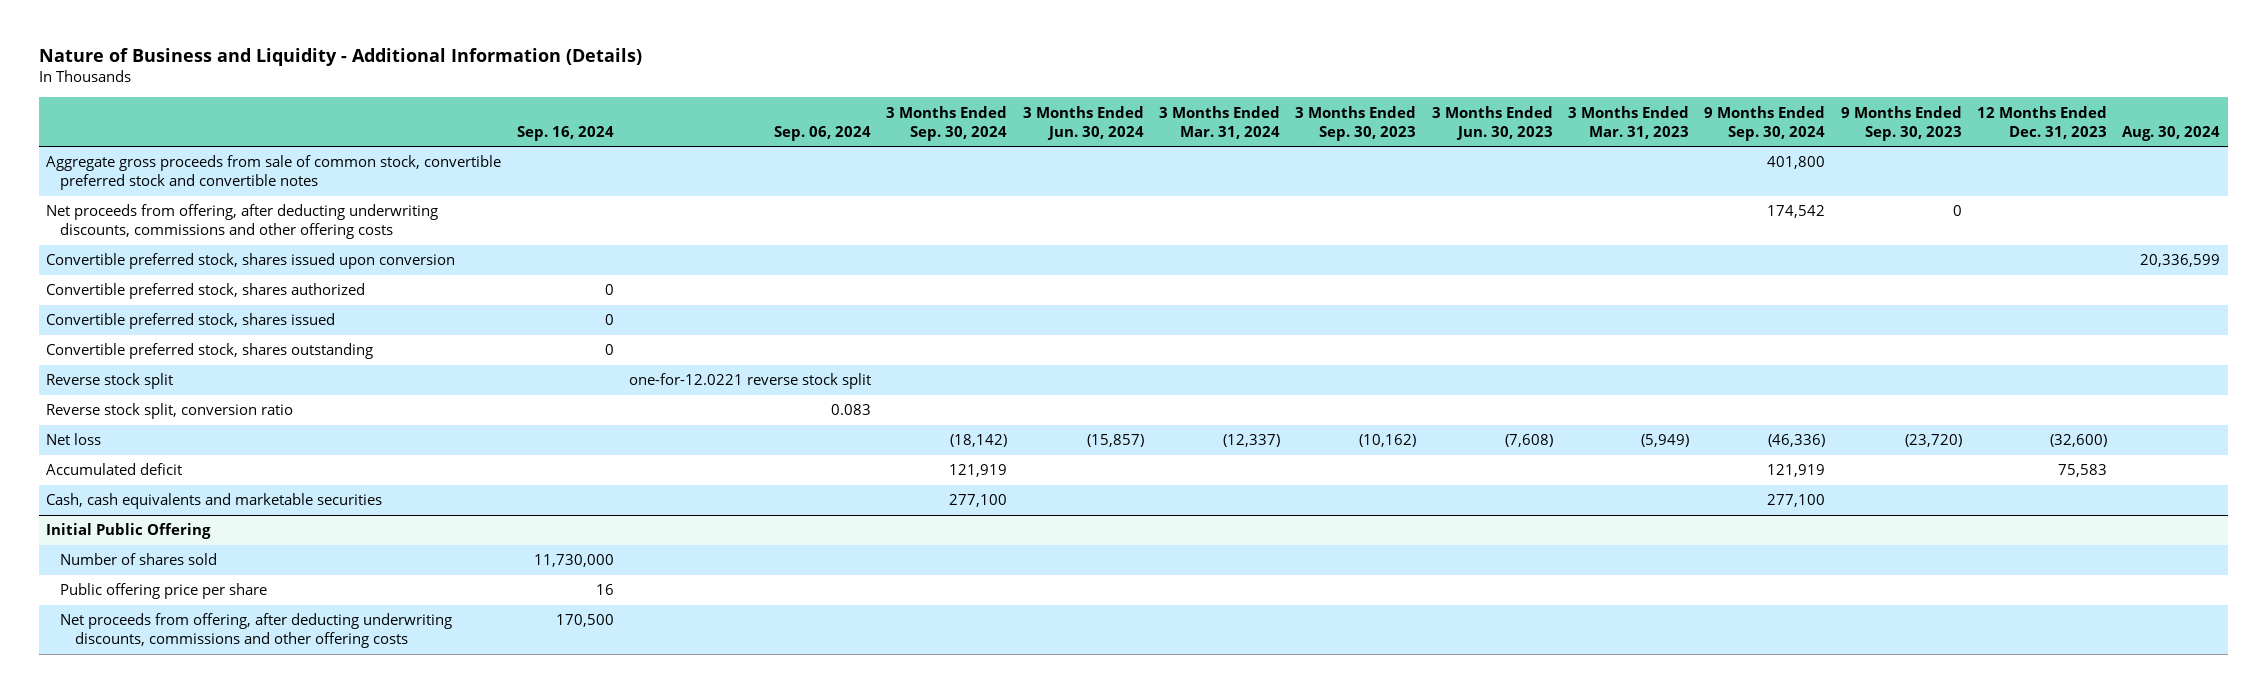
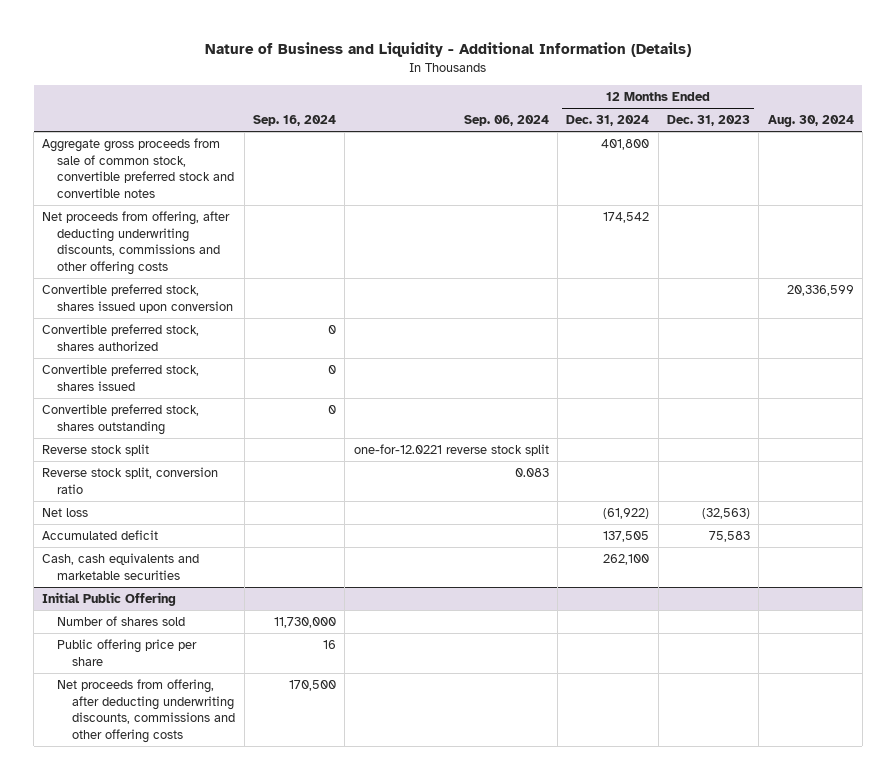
[886,105,1008,141] 3 Months Ended Sep. 30, 2024 -> none
[1022,105,1144,140] 3 Months Ended Jun. 30, 2024 -> none
[1158,105,1280,139] 3 Months Ended Mar. 31, 2024 -> none
[1295,105,1417,141] 3 Months Ended Sep. 30, 2023 -> none
[1431,105,1553,140] 3 Months Ended Jun. 30, 2023 -> none
[1567,105,1689,139] 3 Months Ended Mar. 31, 2023 -> none
[1704,105,1826,141] 9 Months Ended Sep. 30, 2024 -> none
[1840,105,1962,141] 9 Months Ended Sep. 30, 2023 -> none
none -> [566,115,650,127] Dec. 31, 2024
[2049,434,2107,448] (32,600) -> [701,508,750,520] (32,563)

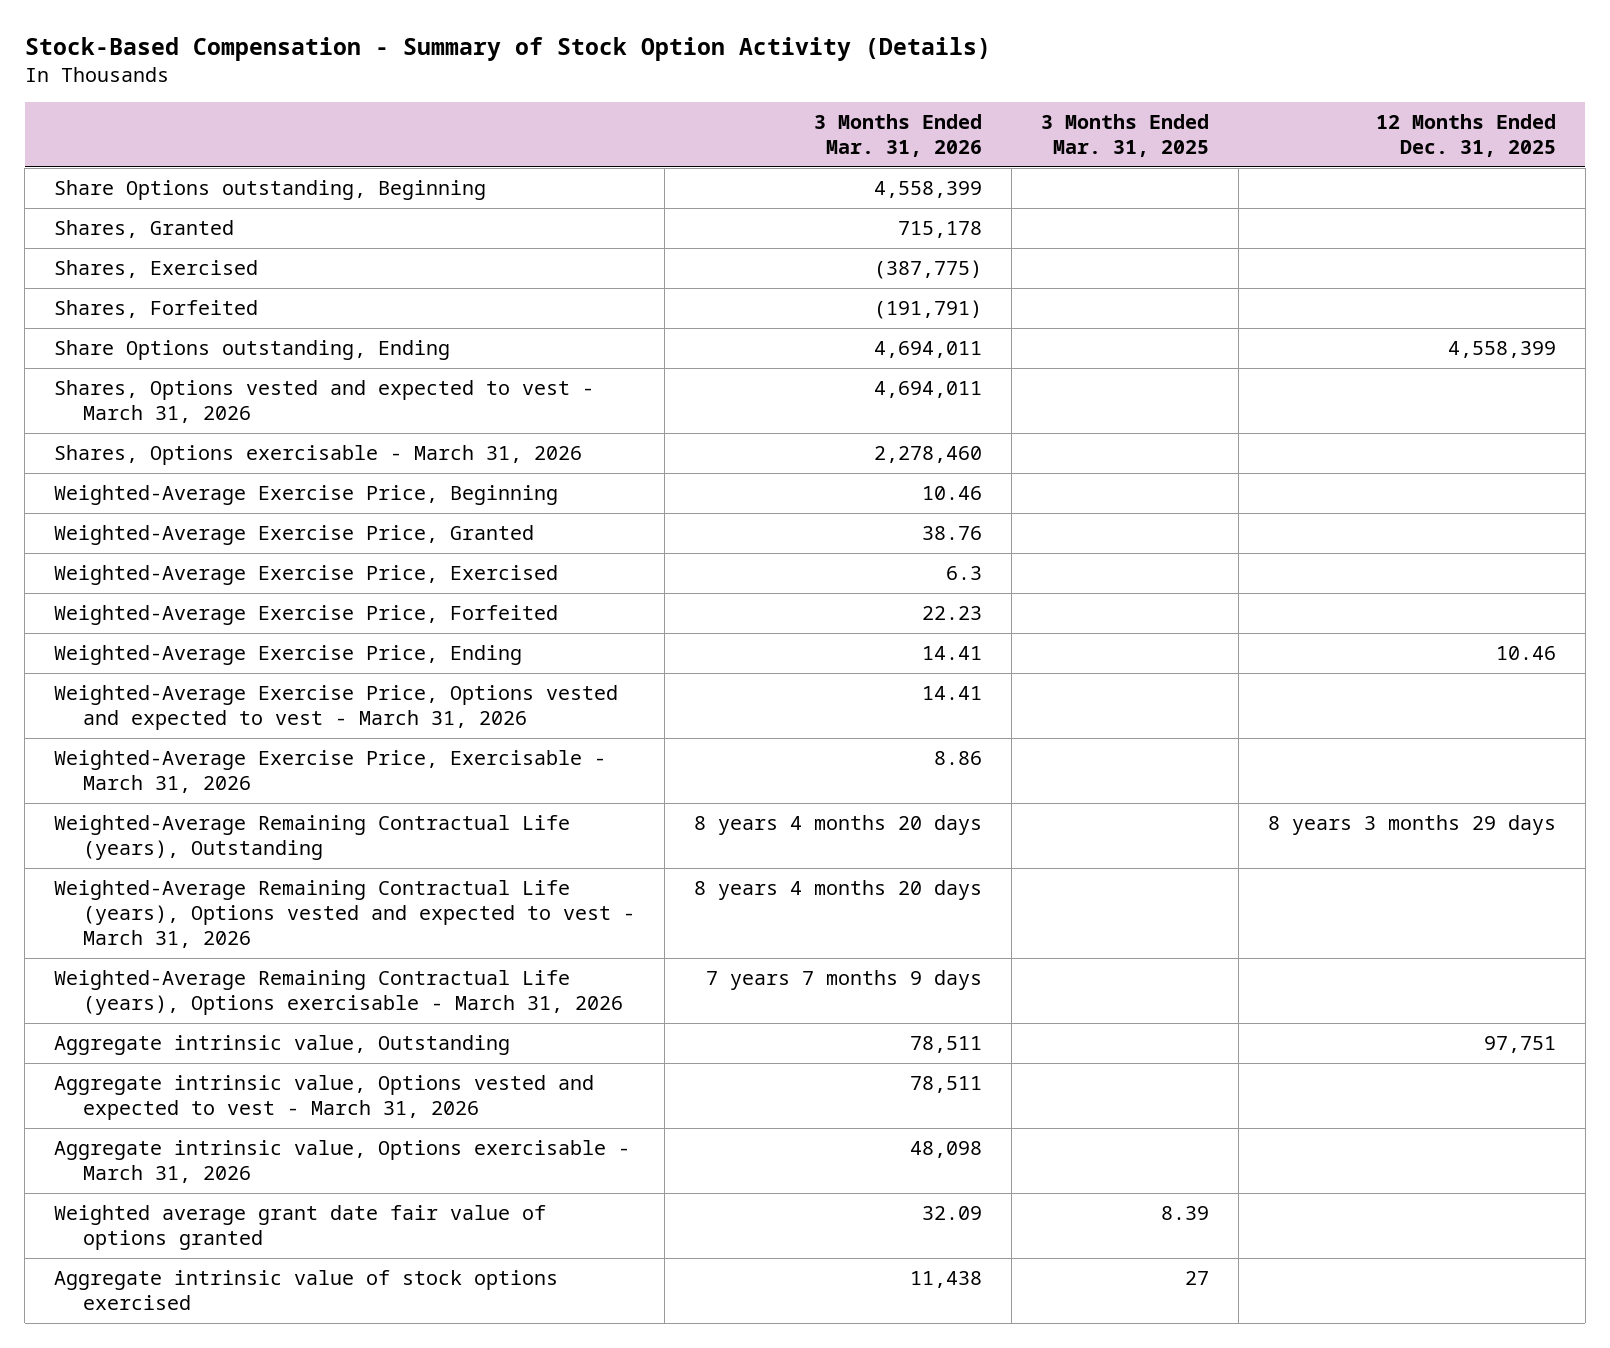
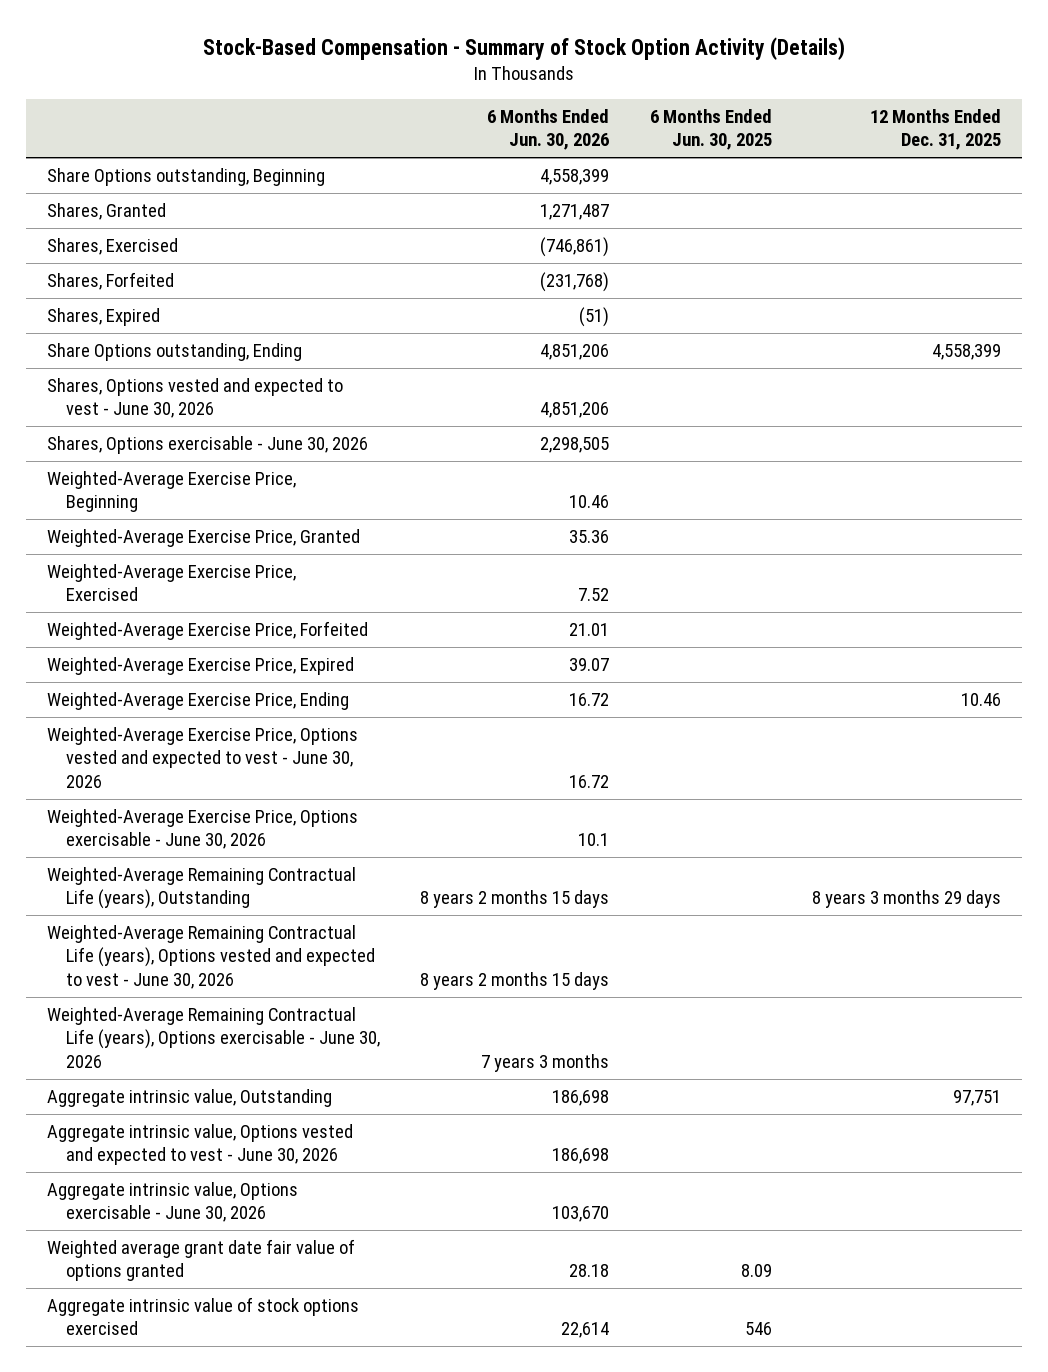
[813,114,982,157] 3 Months Ended Mar. 31, 2026 -> none
[1040,114,1209,157] 3 Months Ended Mar. 31, 2025 -> none
none -> [487,109,610,151] 6 Months Ended Jun. 30, 2026
none -> [649,109,772,151] 6 Months Ended Jun. 30, 2025
none -> [46,308,160,327] Shares, Expired
[54,380,595,423] Shares, Options vested and expected to vest - March 31, 2026 -> [46,378,343,419] Shares, Options vested and expected to vest - June 30, 2026
[54,445,583,466] Shares, Options exercisable - March 31, 2026 -> [46,436,368,455] Shares, Options exercisable - June 30, 2026
none -> [46,657,354,676] Weighted-Average Exercise Price, Expired
[54,685,619,730] Weighted-Average Exercise Price, Options vested and expected to vest - March 31, 2026 -> [46,727,358,788] Weighted-Average Exercise Price, Options vested and expected to vest - June 30, 2026
[54,750,607,793] Weighted-Average Exercise Price, Exercisable - March 31, 2026 -> [46,809,358,850] Weighted-Average Exercise Price, Options exercisable - June 30, 2026
[54,880,635,948] Weighted-Average Remaining Contractual Life (years), Options vested and expected to vest - March 31, 2026 -> [46,925,375,989] Weighted-Average Remaining Contractual Life (years), Options vested and expected to vest - June 30, 2026
[54,970,623,1015] Weighted-Average Remaining Contractual Life (years), Options exercisable - March 31, 2026 -> [46,1007,380,1068] Weighted-Average Remaining Contractual Life (years), Options exercisable - June 30, 2026
[54,1075,595,1120] Aggregate intrinsic value, Options vested and expected to vest - March 31, 2026 -> [46,1124,353,1166] Aggregate intrinsic value, Options vested and expected to vest - June 30, 2026
[54,1140,631,1183] Aggregate intrinsic value, Options exercisable - March 31, 2026 -> [46,1182,298,1223] Aggregate intrinsic value, Options exercisable - June 30, 2026

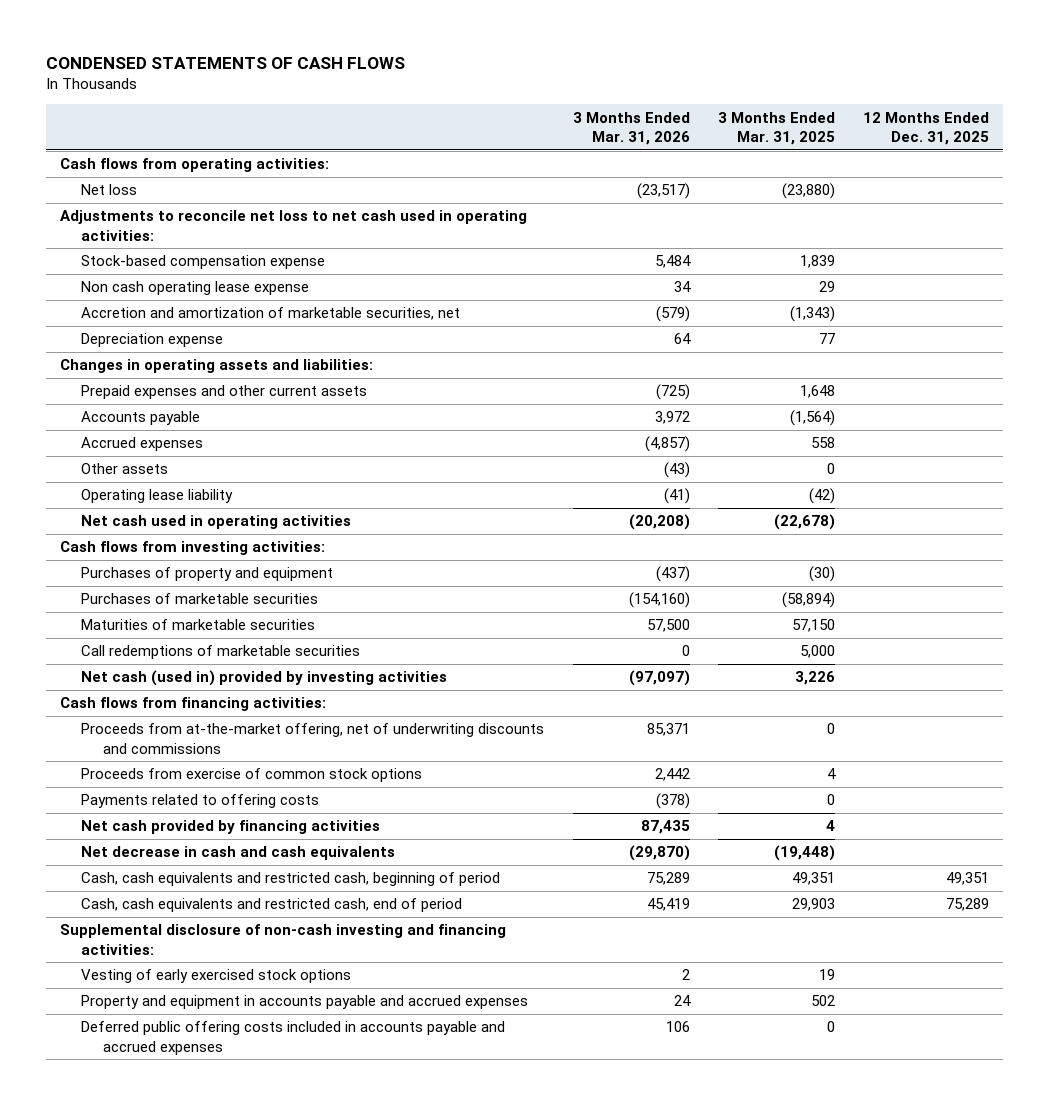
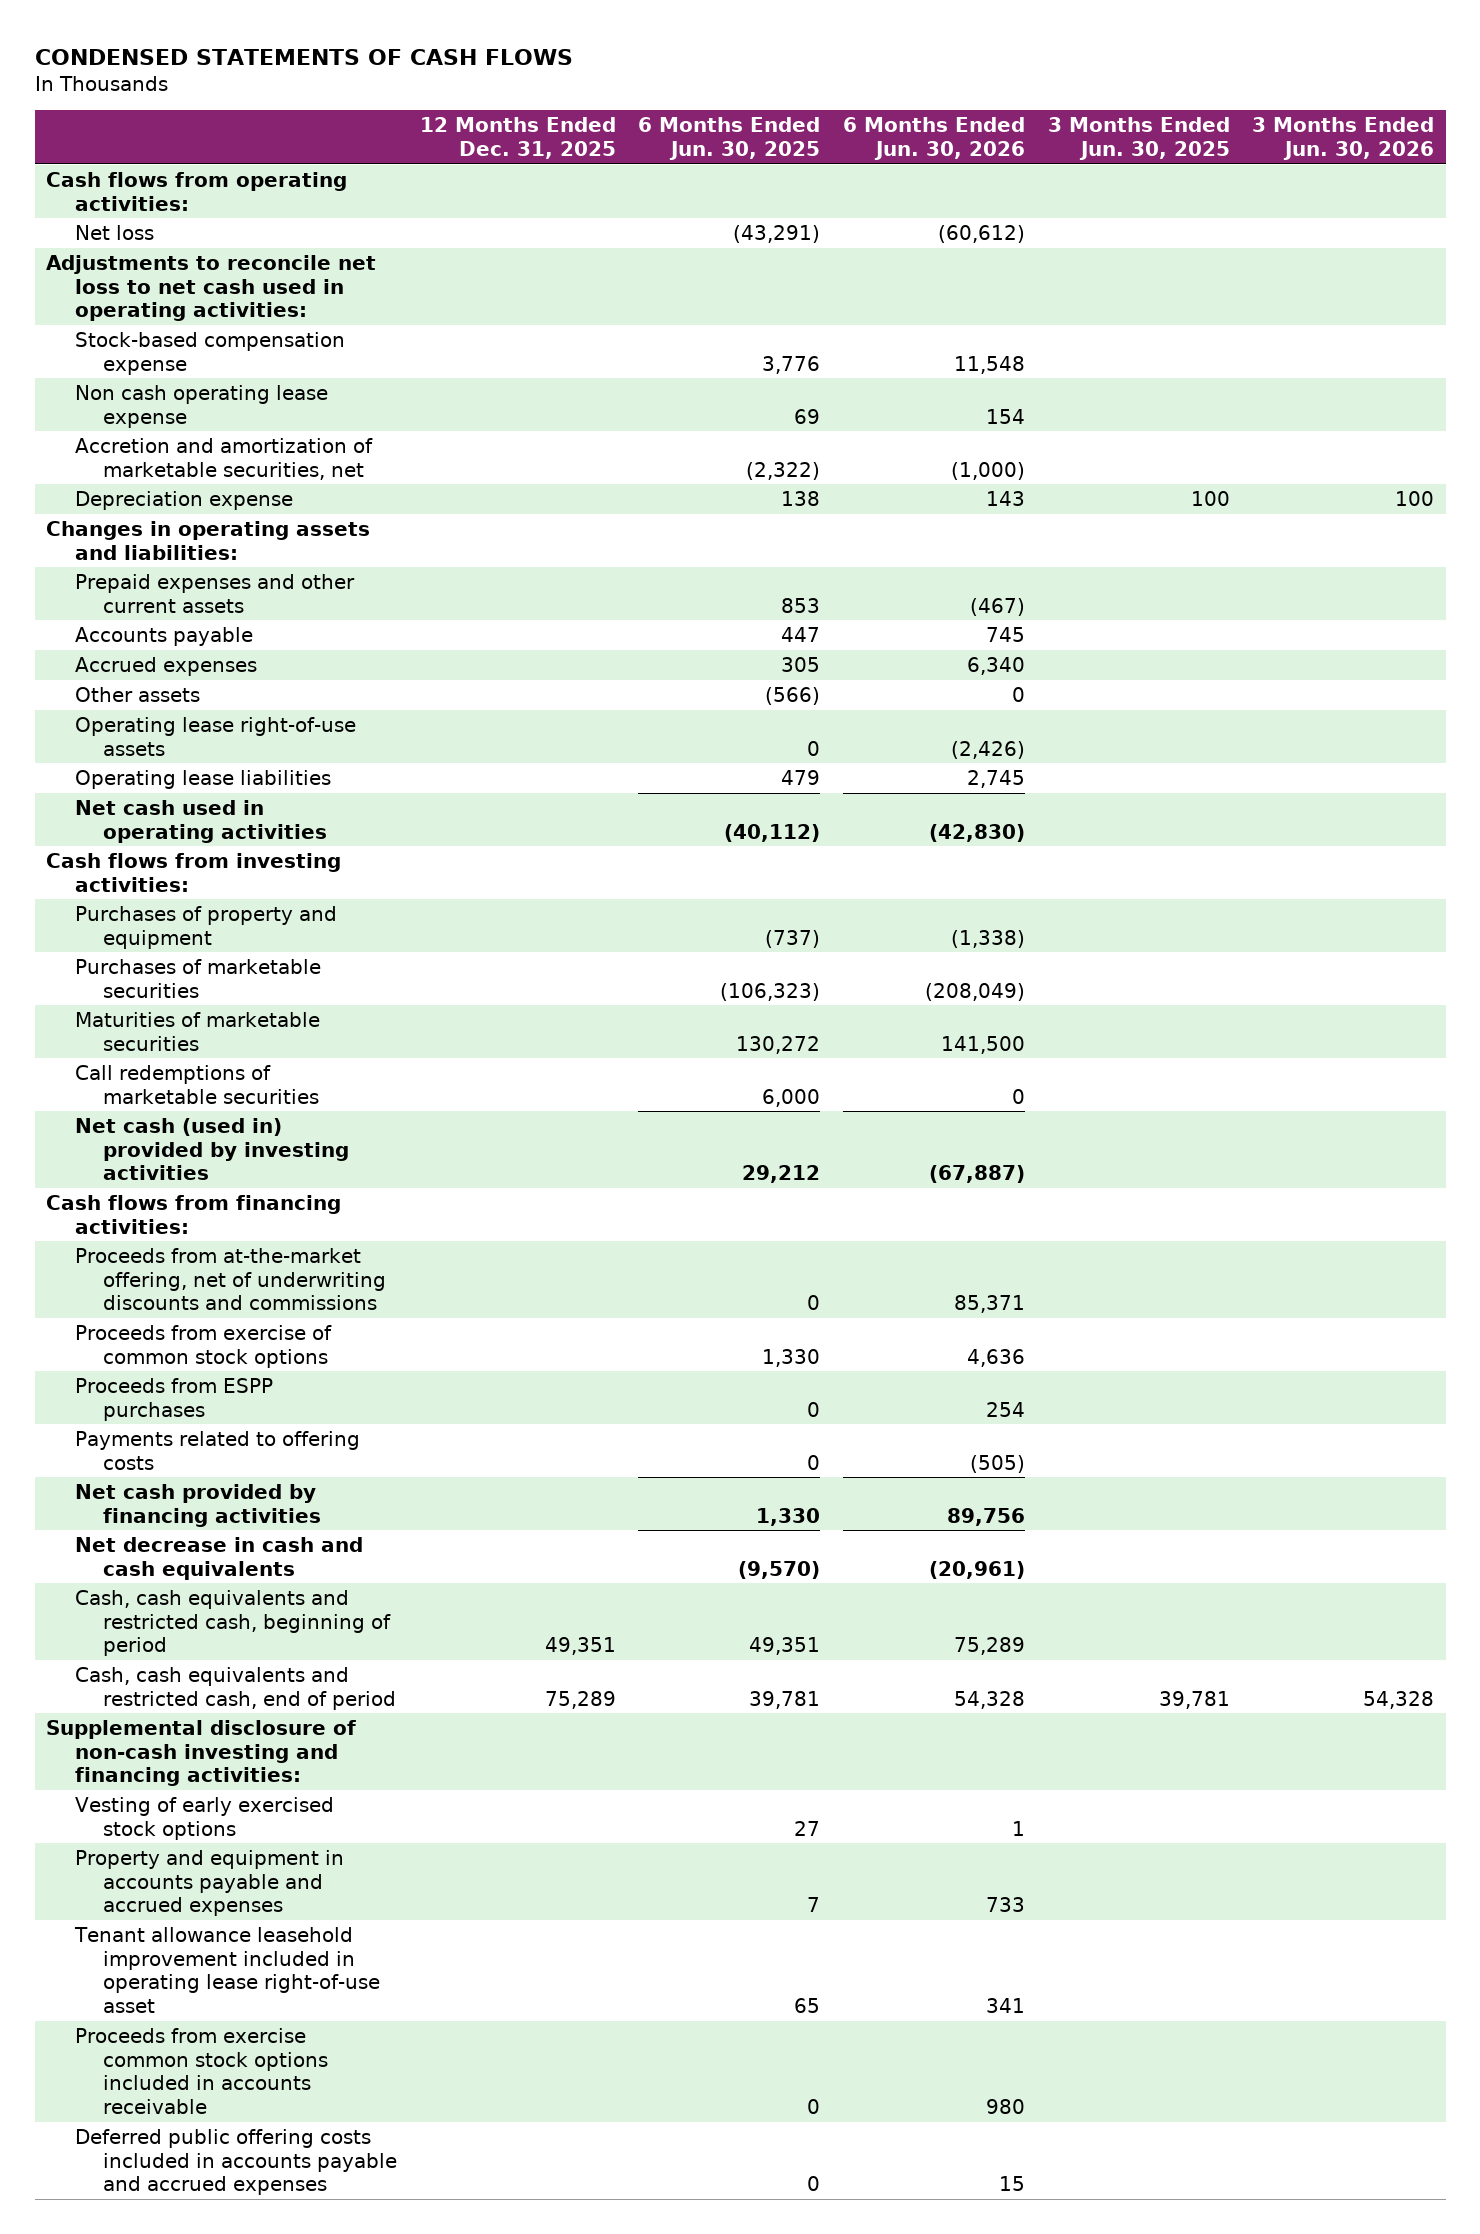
[572,111,690,146] 3 Months Ended Mar. 31, 2026 -> none
[717,111,835,146] 3 Months Ended Mar. 31, 2025 -> none
none -> [638,116,821,160] 6 Months Ended Jun. 30, 2025
none -> [842,116,1025,160] 6 Months Ended Jun. 30, 2026
none -> [1047,116,1230,160] 3 Months Ended Jun. 30, 2025
none -> [1252,116,1435,160] 3 Months Ended Jun. 30, 2026
none -> [74,716,356,756] Operating lease right-of-use assets
[81,489,234,504] Operating lease liability -> [74,769,331,789] Operating lease liabilities
none -> [74,1377,273,1421] Proceeds from ESPP purchases
none -> [73,1926,380,2013] Tenant allowance leasehold improvement included in operating lease right-of-use asset
none -> [74,2027,328,2114] Proceeds from exercise common stock options included in accounts receivable

